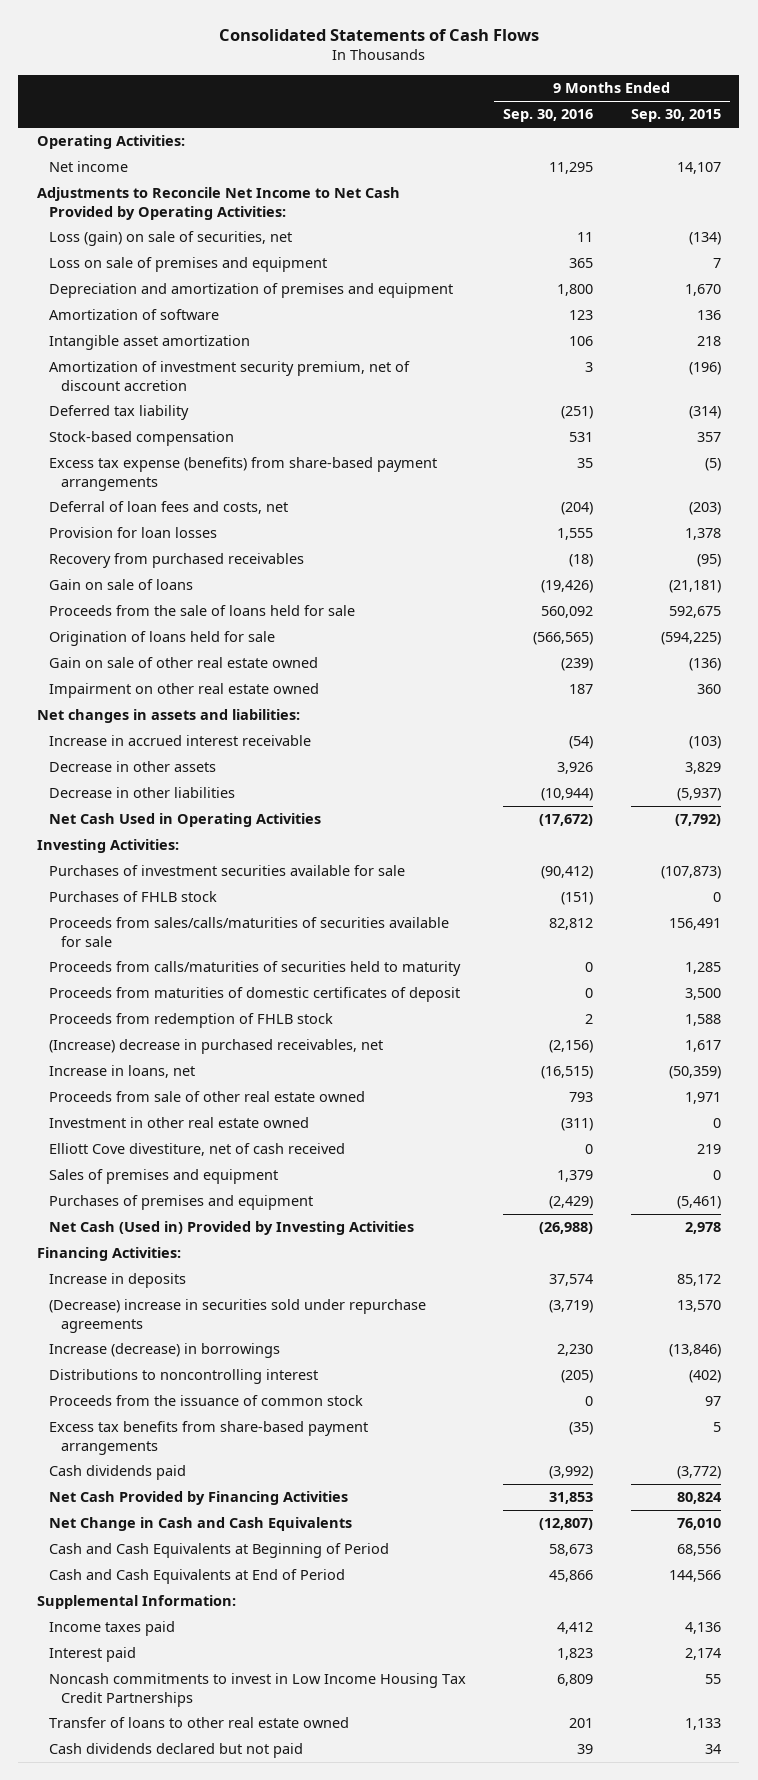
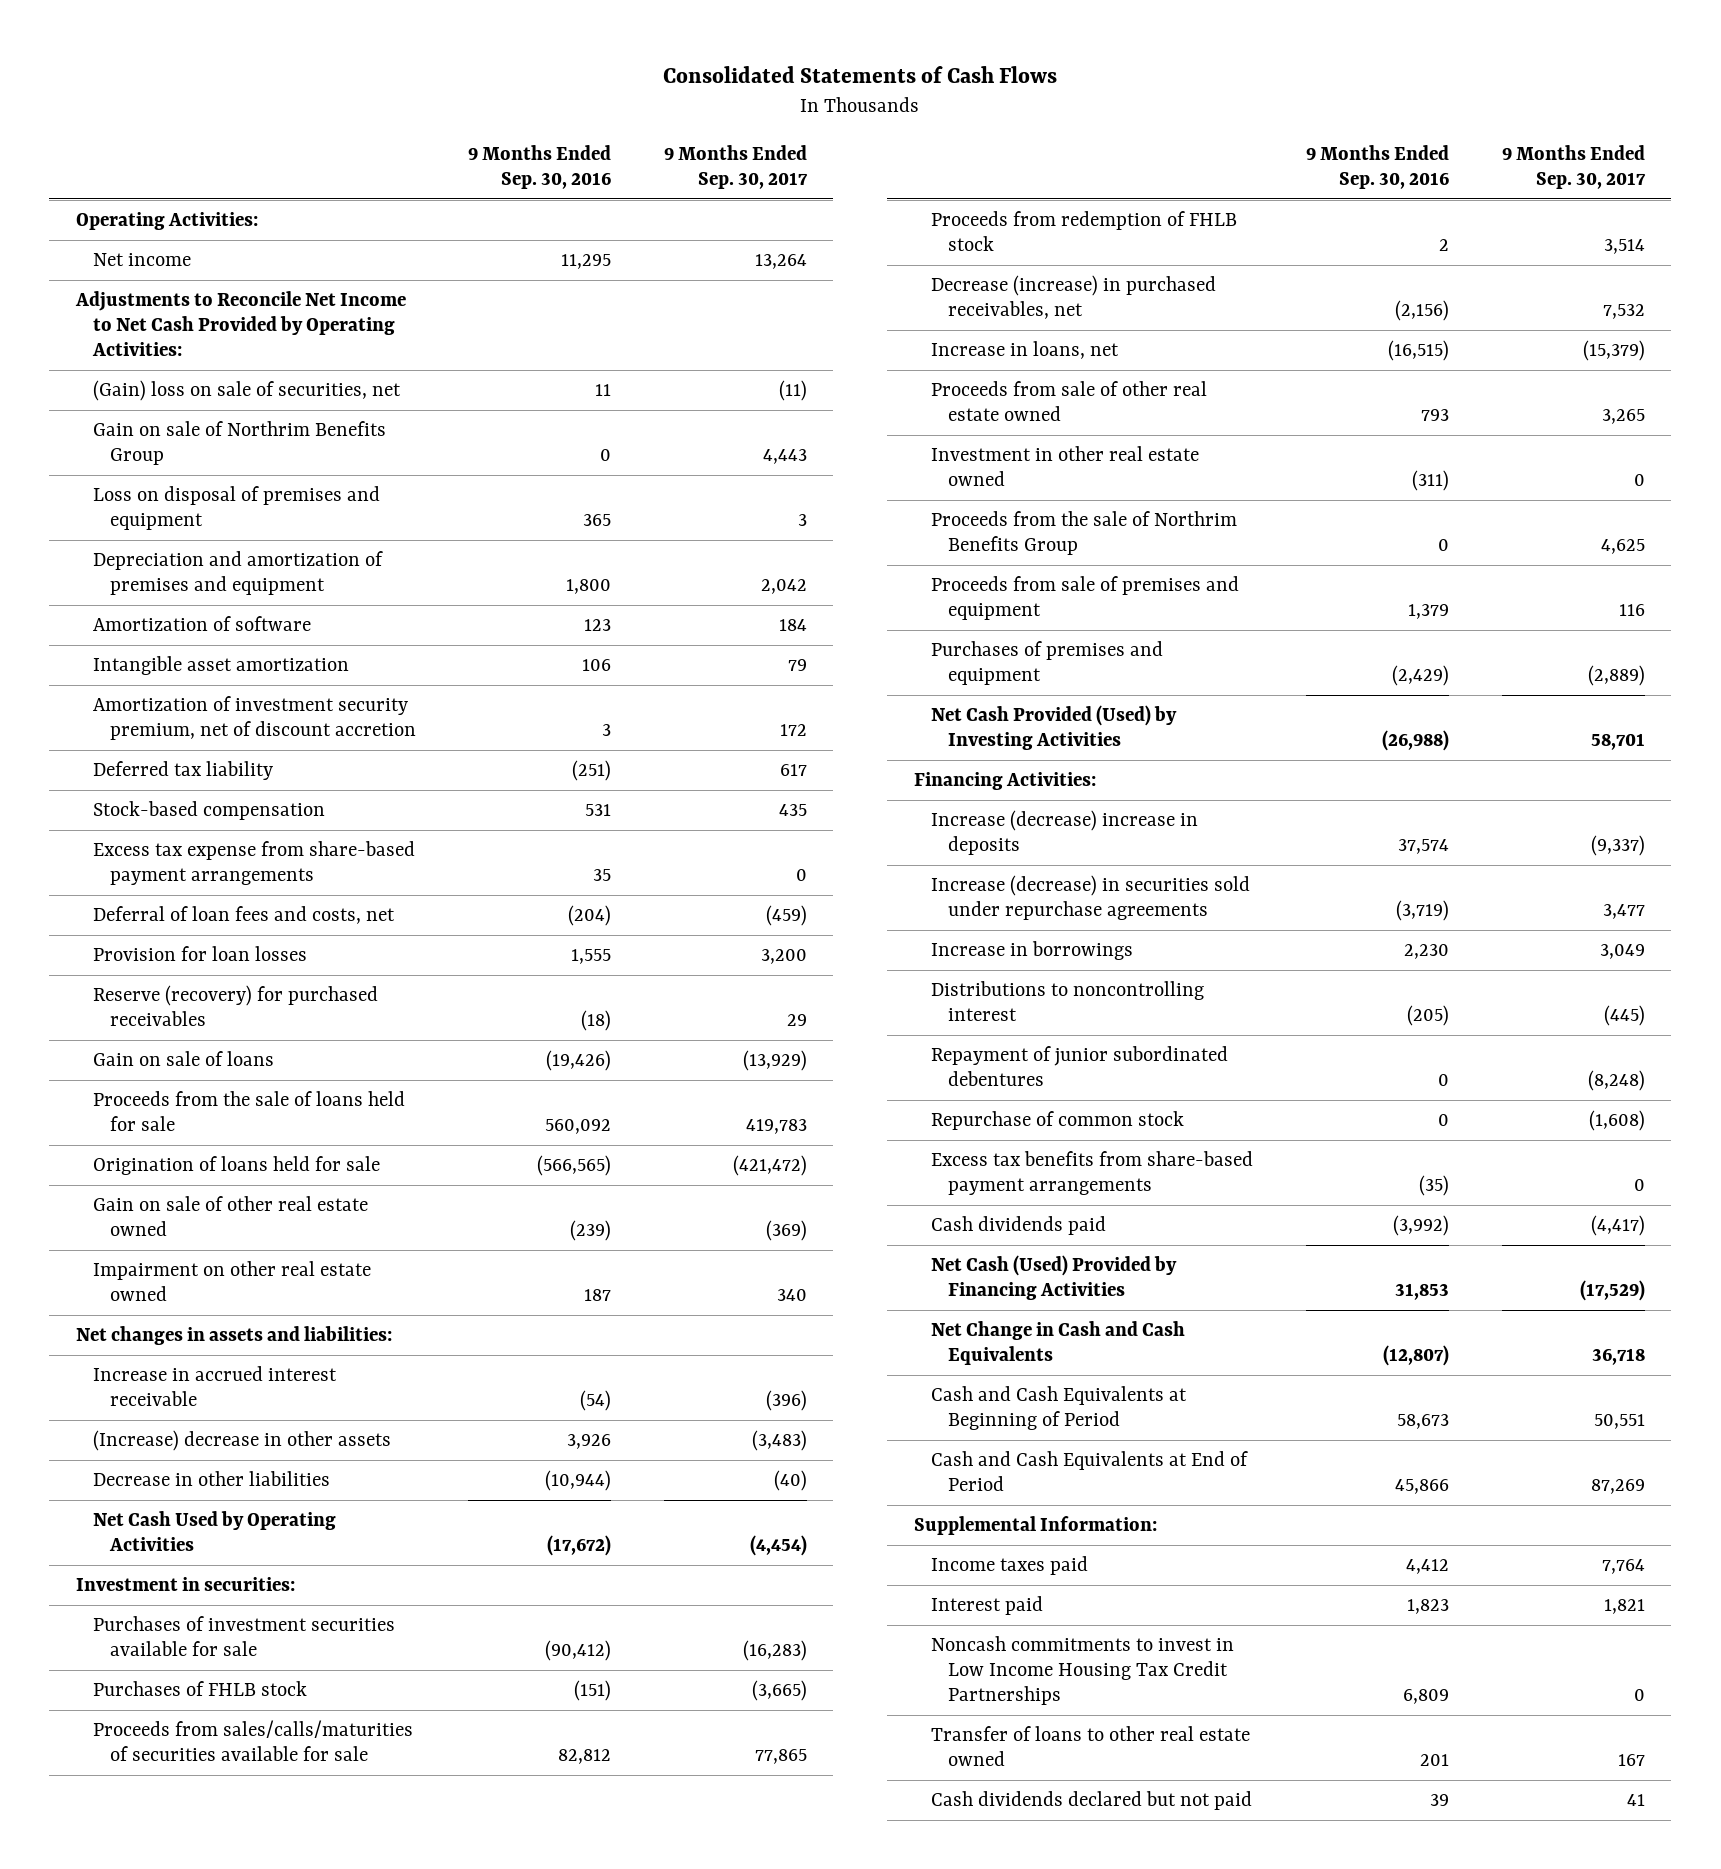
[630,109,721,123] Sep. 30, 2015 -> none
none -> [664,144,809,189] 9 Months Ended Sep. 30, 2017
[48,231,292,247] Loss (gain) on sale of securities, net -> [92,380,401,402] (Gain) loss on sale of securities, net
none -> [92,421,386,466] Gain on sale of Northrim Benefits Group
[48,257,327,273] Loss on sale of premises and equipment -> [92,486,380,531] Loss on disposal of premises and equipment
[48,457,437,491] Excess tax expense (benefits) from share-based payment arrangements -> [92,841,415,886] Excess tax expense from share-based payment arrangements
[48,553,304,569] Recovery from purchased receivables -> [92,985,378,1027] Reserve (recovery) for purchased receivables
[48,761,216,773] Decrease in other assets -> [92,1430,391,1452] (Increase) decrease in other assets
[36,839,179,854] Investing Activities: -> none
[48,813,321,828] Net Cash Used in Operating Activities -> [92,1511,336,1552] Net Cash Used by Operating Activities
none -> [75,1577,295,1592] Investment in securities:
[48,961,461,977] Proceeds from calls/maturities of securities held to maturity -> none
[48,987,460,1003] Proceeds from maturities of domestic certificates of deposit -> none
[48,1039,383,1055] (Increase) decrease in purchased receivables, net -> [930,275,1216,320] Decrease (increase) in purchased receivables, net
[48,1143,345,1157] Elliott Cove divestiture, net of cash received -> [930,511,1237,556] Proceeds from the sale of Northrim Benefits Group
[48,1169,278,1185] Sales of premises and equipment -> [930,576,1239,621] Proceeds from sale of premises and equipment
[48,1221,414,1236] Net Cash (Used in) Provided by Investing Activities -> [930,705,1177,751] Net Cash Provided (Used) by Investing Activities
[48,1273,186,1289] Increase in deposits -> [930,810,1198,856] Increase (decrease) increase in deposits
[48,1299,426,1333] (Decrease) increase in securities sold under repurchase agreements -> [930,875,1250,921] Increase (decrease) in securities sold under repurchase agreements
[48,1343,280,1359] Increase (decrease) in borrowings -> [930,941,1133,961] Increase in borrowings
[48,1395,363,1407] Proceeds from the issuance of common stock -> none
none -> [930,1046,1228,1087] Repayment of junior subordinated debentures
none -> [930,1111,1184,1131] Repurchase of common stock
[48,1491,348,1506] Net Cash Provided by Financing Activities -> [930,1255,1177,1301] Net Cash (Used) Provided by Financing Activities

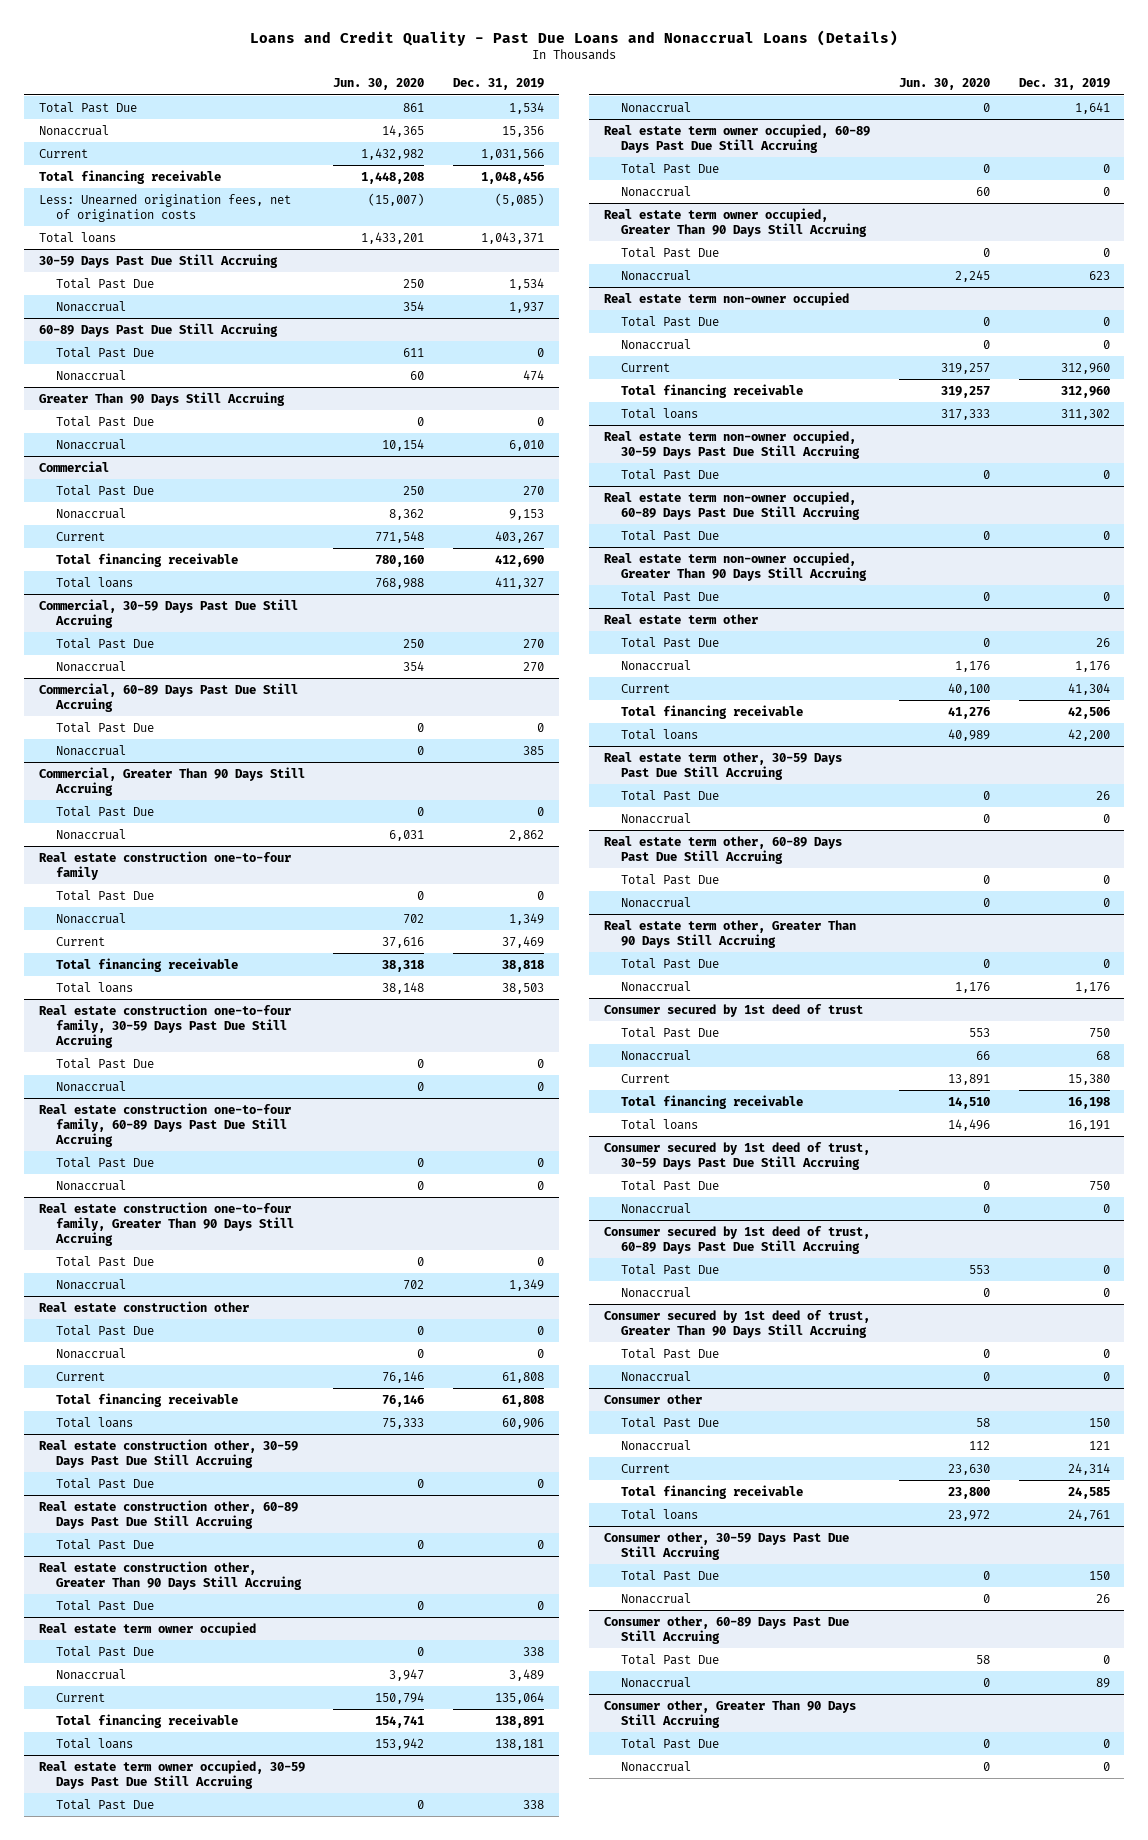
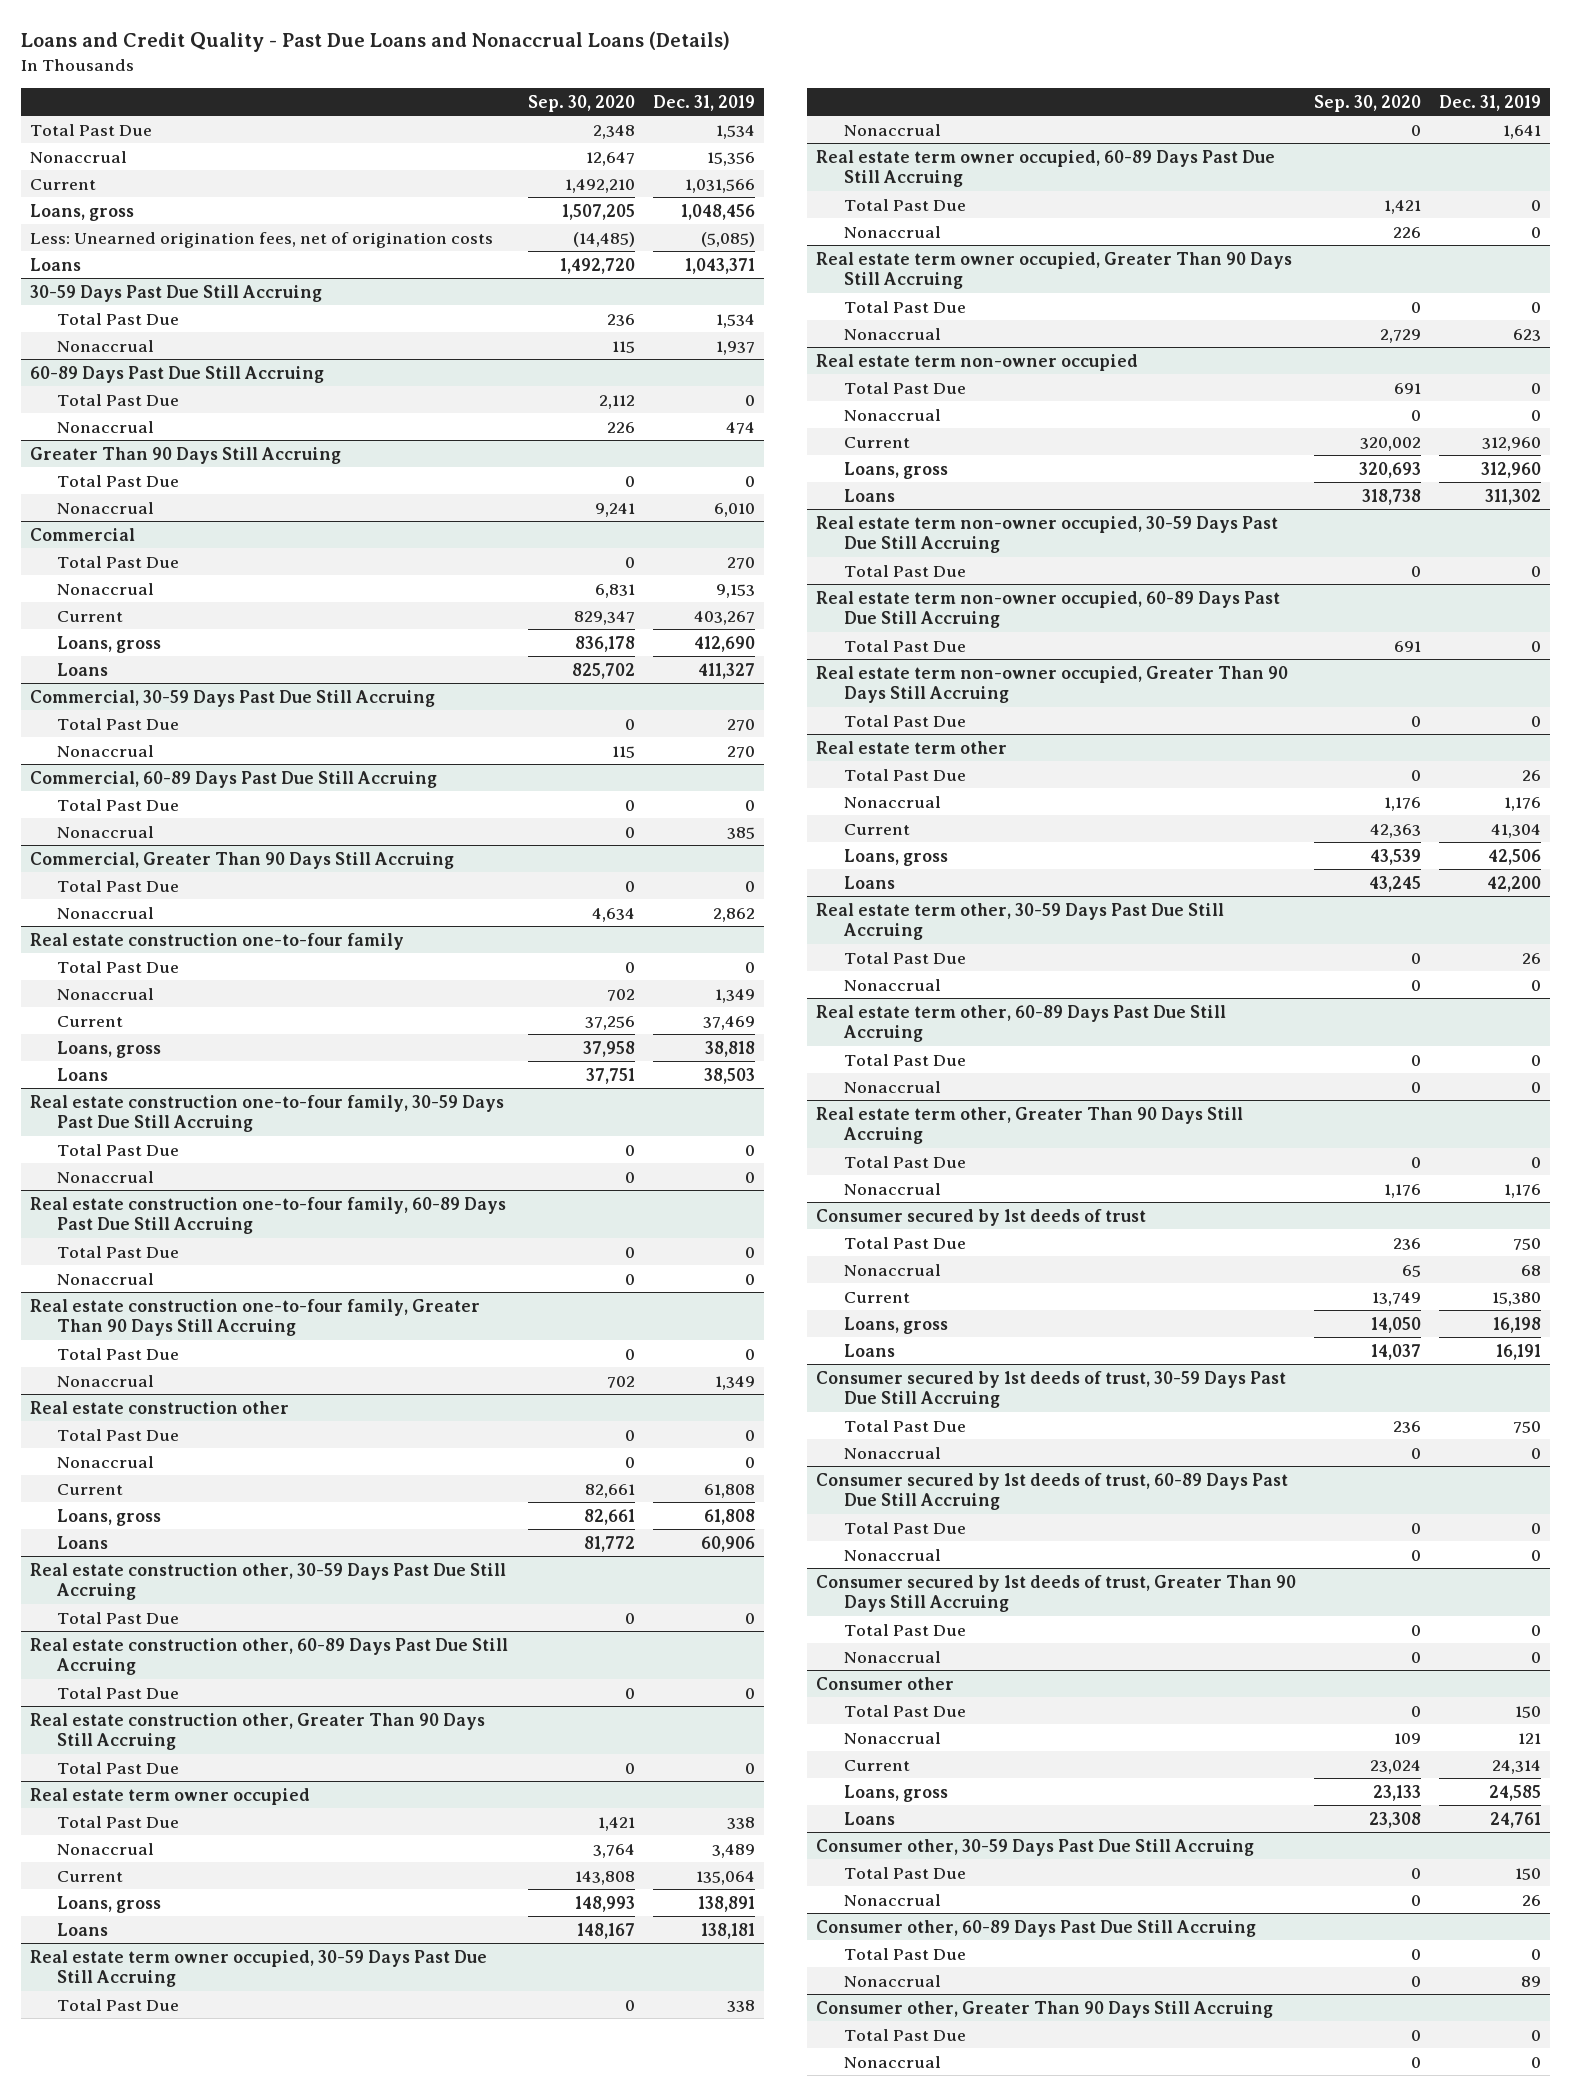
[333,78,425,91] Jun. 30, 2020 -> none
none -> [527,94,635,112] Sep. 30, 2020
[38,169,221,184] Total financing receivable -> [29,203,134,221] Loans, gross
[38,231,116,243] Total loans -> [29,257,81,271] Loans
[55,552,238,567] Total financing receivable -> none
[55,576,133,588] Total loans -> [57,635,162,653] Loans, gross
[495,576,545,589] 411,327 -> [693,635,755,652] 412,690
none -> [57,662,109,676] Loans
[55,957,238,972] Total financing receivable -> none
[55,981,133,993] Total loans -> [57,1040,162,1058] Loans, gross
[502,982,545,994] 38,503 -> [704,1040,755,1057] 38,818
none -> [57,1067,109,1081] Loans
[55,1392,238,1407] Total financing receivable -> none
[55,1416,133,1428] Total loans -> [57,1508,162,1526] Loans, gross
[502,1417,545,1429] 60,906 -> [703,1508,755,1525] 61,808
none -> [57,1535,109,1549] Loans
[55,1713,238,1728] Total financing receivable -> none
[55,1737,133,1749] Total loans -> [57,1895,162,1913] Loans, gross
[495,1738,545,1750] 138,181 -> [697,1895,755,1912] 138,891
none -> [57,1922,109,1936] Loans
[620,383,803,398] Total financing receivable -> none
[620,407,698,419] Total loans -> [843,461,948,479] Loans, gross
[1060,408,1110,420] 311,302 -> [1481,461,1542,478] 312,960
none -> [843,488,895,502] Loans
[620,704,803,719] Total financing receivable -> none
[620,728,698,740] Total loans -> [843,848,948,866] Loans, gross
[1067,728,1110,741] 42,200 -> [1488,848,1542,865] 42,506
none -> [843,875,895,889] Loans
[603,1003,863,1017] Consumer secured by 1st deed of trust -> [816,1208,1147,1226] Consumer secured by 1st deeds of trust
[620,1094,803,1109] Total financing receivable -> none
[620,1118,698,1130] Total loans -> [843,1316,948,1334] Loans, gross
[1067,1119,1110,1131] 16,191 -> [1493,1316,1542,1333] 16,198
none -> [843,1343,895,1357] Loans
[603,1141,870,1170] Consumer secured by 1st deed of trust, 30-59 Days Past Due Still Accruing -> [816,1370,1287,1408] Consumer secured by 1st deeds of trust, 30-59 Days Past Due Still Accruing
[603,1225,870,1254] Consumer secured by 1st deed of trust, 60-89 Days Past Due Still Accruing -> [816,1472,1289,1510] Consumer secured by 1st deeds of trust, 60-89 Days Past Due Still Accruing
[603,1309,870,1338] Consumer secured by 1st deed of trust, Greater Than 90 Days Still Accruing -> [816,1574,1297,1612] Consumer secured by 1st deeds of trust, Greater Than 90 Days Still Accruing
[620,1484,803,1499] Total financing receivable -> none
[620,1508,698,1520] Total loans -> [843,1784,948,1802] Loans, gross
[1067,1508,1110,1521] 24,761 -> [1489,1784,1542,1801] 24,585
none -> [843,1811,895,1825] Loans

